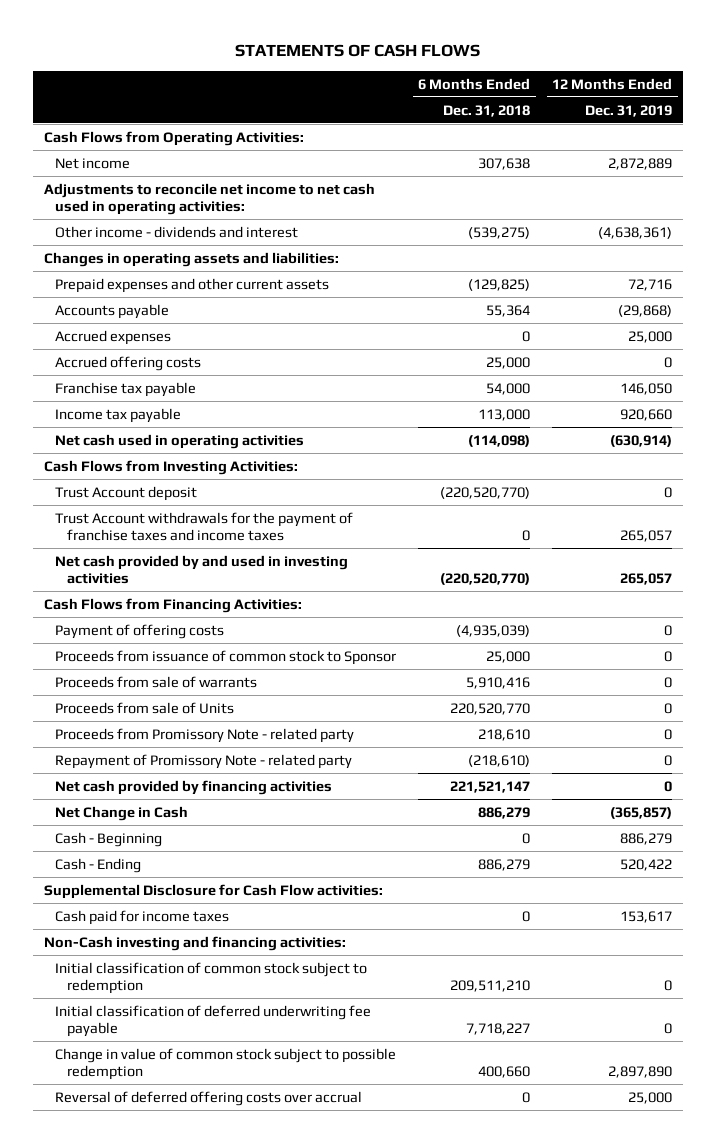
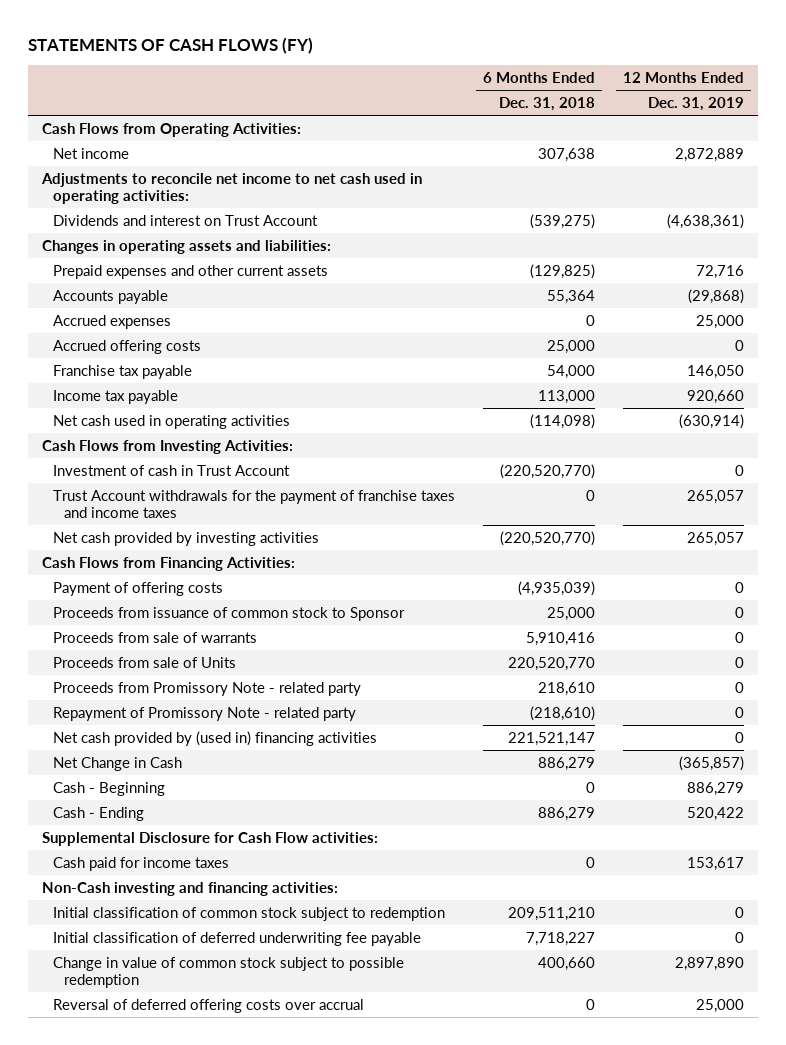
[235,44,481,58] STATEMENTS OF CASH FLOWS -> [27,36,313,54] STATEMENTS OF CASH FLOWS (FY)
[55,225,299,238] Other income - dividends and interest -> [53,214,319,226] Dividends and interest on Trust Account
[55,485,198,501] Trust Account deposit -> [53,464,291,476] Investment of cash in Trust Account
[55,554,349,585] Net cash provided by and used in investing activities -> [53,531,320,546] Net cash provided by investing activities
[55,779,333,795] Net cash provided by financing activities -> [53,730,378,746] Net cash provided by (used in) financing activities

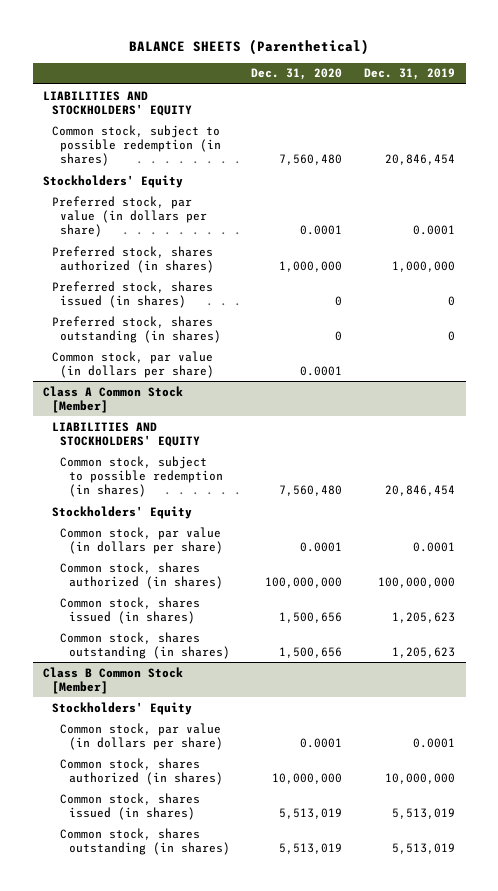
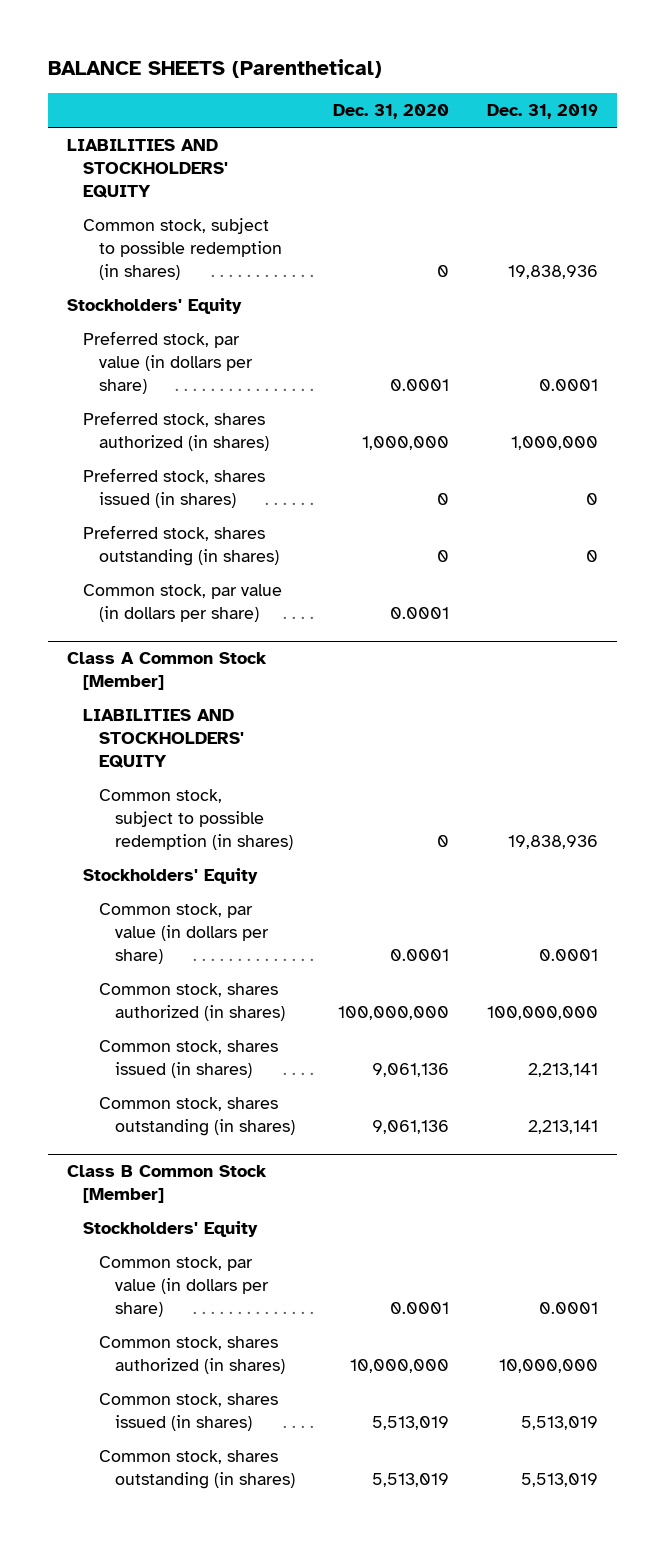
[279,154,343,166] 7,560,480 -> [436,264,449,277] 0
[384,154,455,166] 20,846,454 -> [507,264,598,279] 19,838,936
[279,485,343,497] 7,560,480 -> [436,834,449,847] 0
[384,485,455,497] 20,846,454 -> [507,834,598,849] 19,838,936
[279,611,343,623] 1,500,656 -> [371,1062,449,1077] 9,061,136
[391,611,455,623] 1,205,623 -> [527,1062,598,1077] 2,213,141
[279,646,343,658] 1,500,656 -> [371,1119,449,1134] 9,061,136
[391,646,455,658] 1,205,623 -> [527,1119,598,1134] 2,213,141

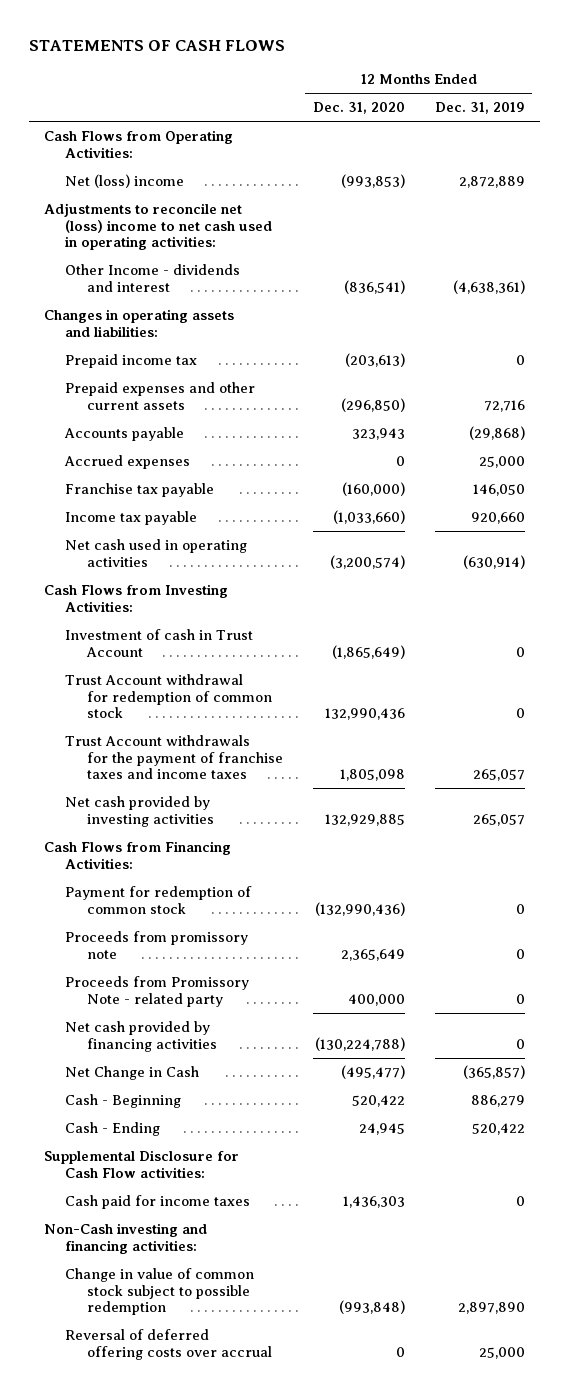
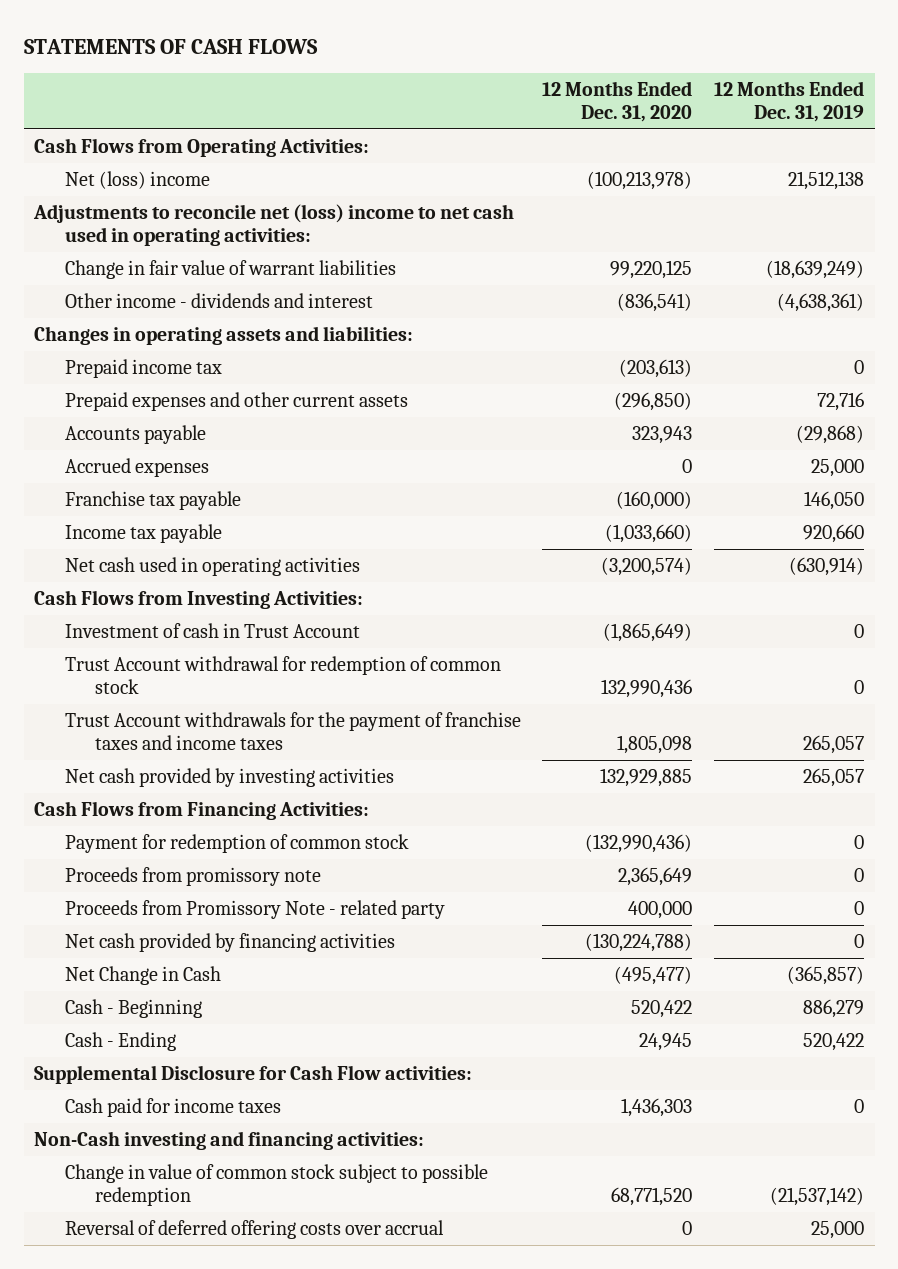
[340,173,405,188] (993,853) -> [587,171,693,191] (100,213,978)
[458,175,525,188] 2,872,889 -> [788,171,865,191] 21,512,138
none -> [64,260,396,280] Change in fair value of warrant liabilities
[65,263,241,292] Other Income - dividends and interest -> [64,293,373,309] Other income - dividends and interest
[338,1300,405,1315] (993,848) -> [611,1187,693,1207] 68,771,520
[457,1302,525,1315] 2,897,890 -> [770,1187,865,1207] (21,537,142)

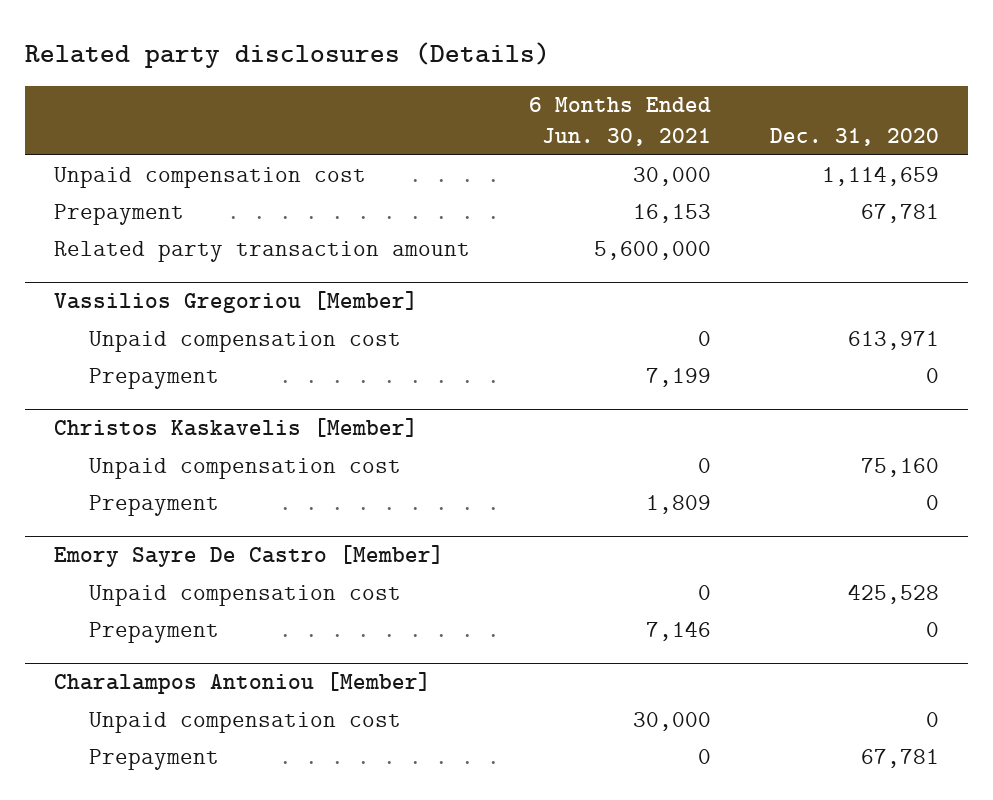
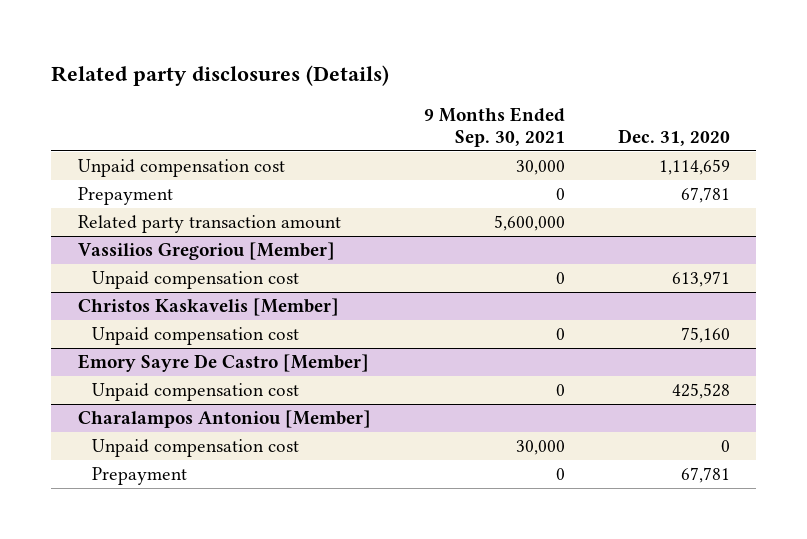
[529,97,712,147] 6 Months Ended Jun. 30, 2021 -> none
none -> [423,106,565,147] 9 Months Ended Sep. 30, 2021
[88,367,219,389] Prepayment -> none
[88,494,219,516] Prepayment -> none
[88,621,219,643] Prepayment -> none

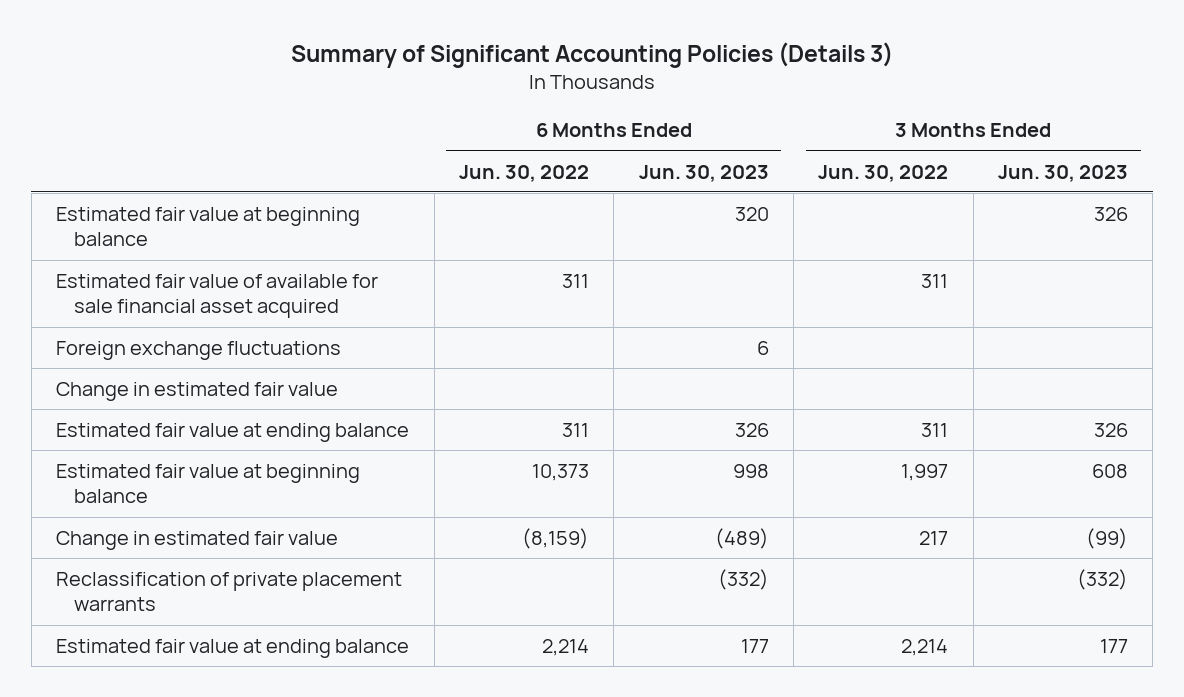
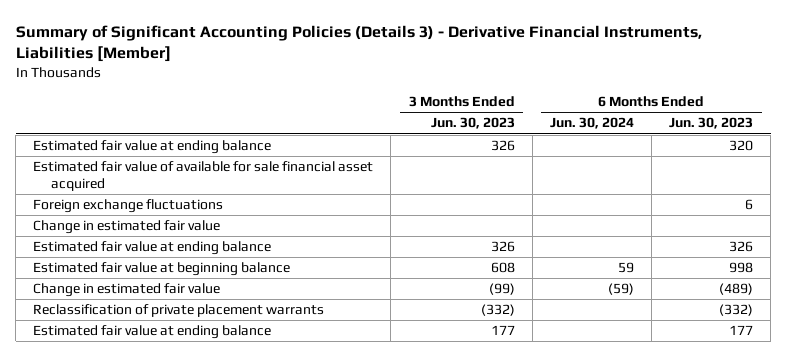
[291,42,894,69] Summary of Significant Accounting Policies (Details 3) -> [15,25,702,63] Summary of Significant Accounting Policies (Details 3) - Derivative Financial Instruments, Liabilities [Member]
[458,164,589,182] Jun. 30, 2022 -> none
[818,164,949,182] Jun. 30, 2022 -> none
none -> [549,117,634,130] Jun. 30, 2024
[56,206,361,247] Estimated fair value at beginning balance -> [33,140,272,155] Estimated fair value at ending balance

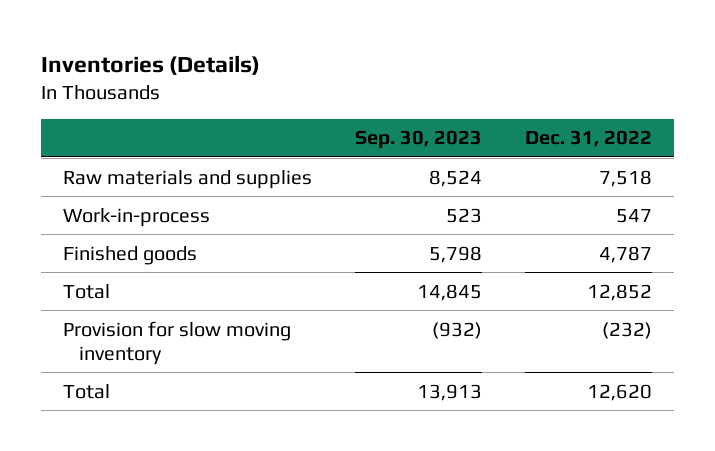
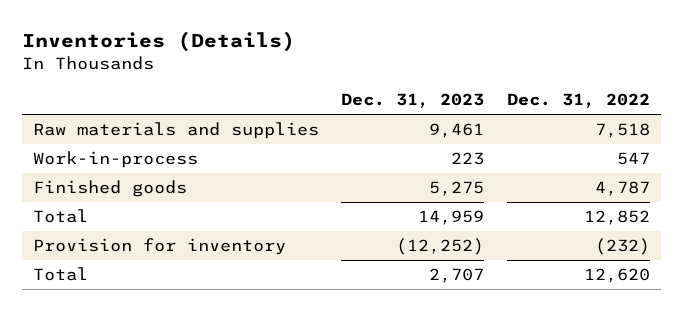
[354,130,482,150] Sep. 30, 2023 -> none
none -> [341,93,485,109] Dec. 31, 2023
[62,320,291,365] Provision for slow moving inventory -> [32,238,286,256] Provision for inventory

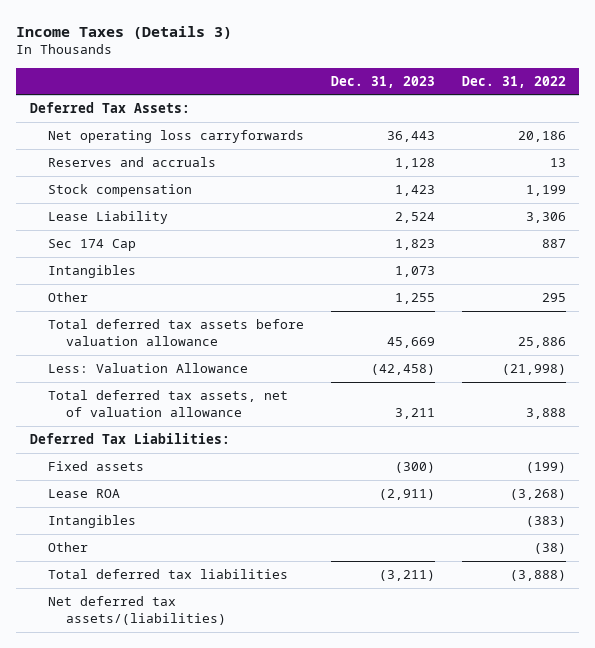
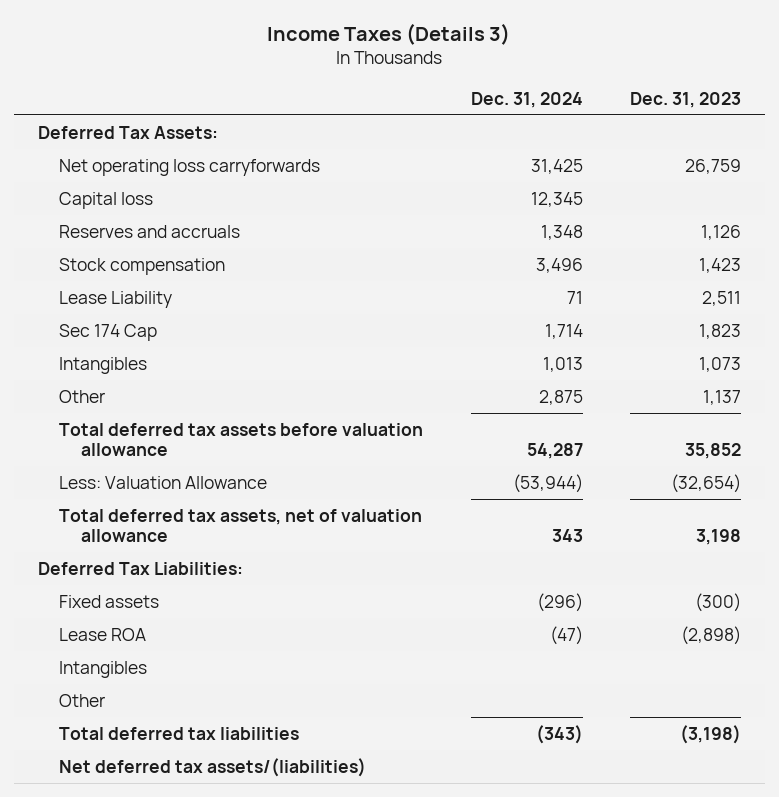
[461,75,566,88] Dec. 31, 2022 -> none
none -> [470,91,583,108] Dec. 31, 2024
[386,131,435,143] 36,443 -> [685,158,742,174] 26,759
none -> [59,191,154,209] Capital loss
[394,158,435,170] 1,128 -> [701,224,742,240] 1,126
[394,212,435,224] 2,524 -> [702,290,742,306] 2,511
[394,293,435,305] 1,255 -> [703,389,742,405] 1,137
[386,337,435,349] 45,669 -> [685,442,742,459] 35,852
[370,364,435,376] (42,458) -> [671,473,742,493] (32,654)
[394,408,435,420] 3,211 -> [696,528,742,545] 3,198
[378,489,435,501] (2,911) -> [681,625,742,645] (2,898)
[378,570,435,582] (3,211) -> [680,724,742,744] (3,198)

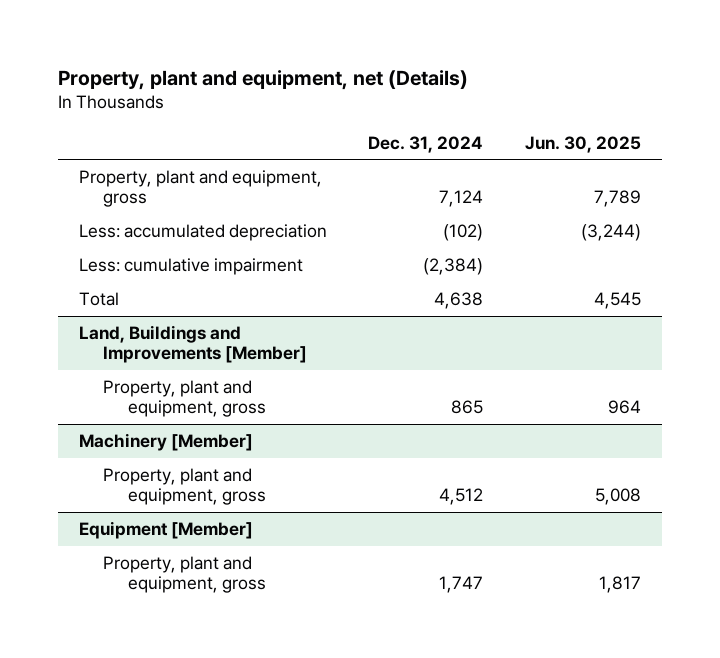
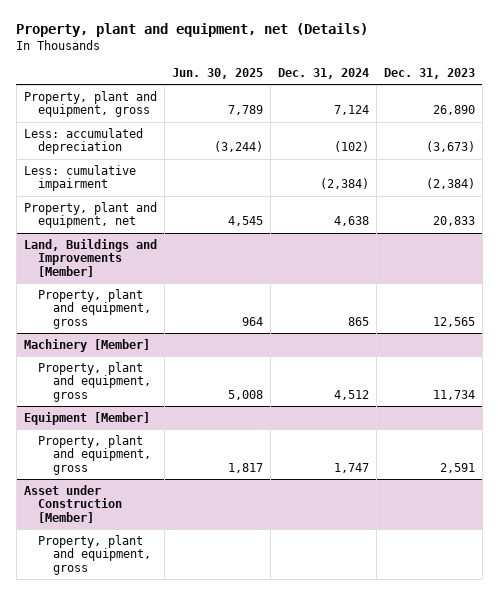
none -> [383,68,475,80] Dec. 31, 2023
[78,292,119,307] Total -> [23,201,157,229] Property, plant and equipment, net
none -> [23,484,123,524] Asset under Construction [Member]
none -> [38,534,151,576] Property, plant and equipment, gross

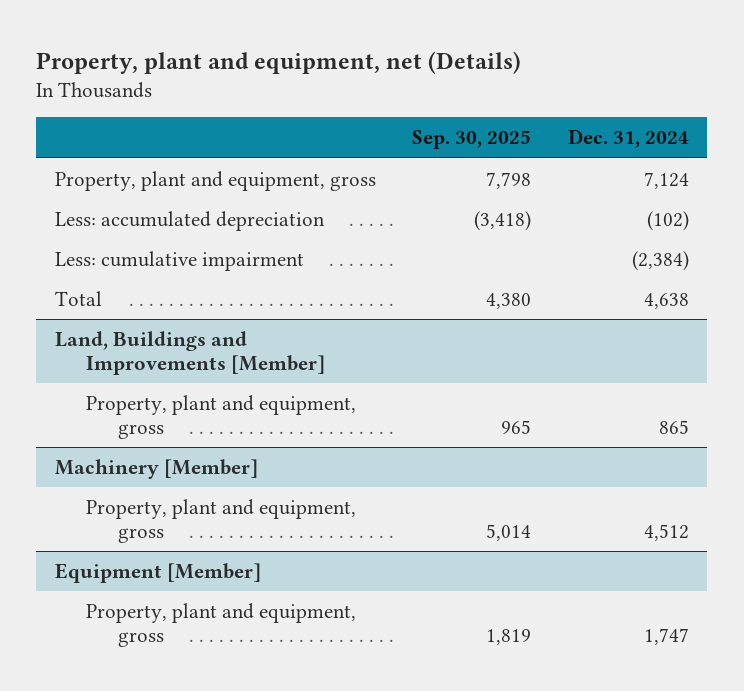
[171,68,263,80] Jun. 30, 2025 -> none
[383,68,475,80] Dec. 31, 2023 -> none
none -> [412,130,532,150] Sep. 30, 2025
[23,201,157,229] Property, plant and equipment, net -> [54,290,102,306] Total
[23,484,123,524] Asset under Construction [Member] -> none
[38,534,151,576] Property, plant and equipment, gross -> none

